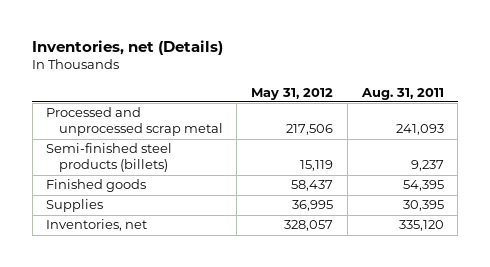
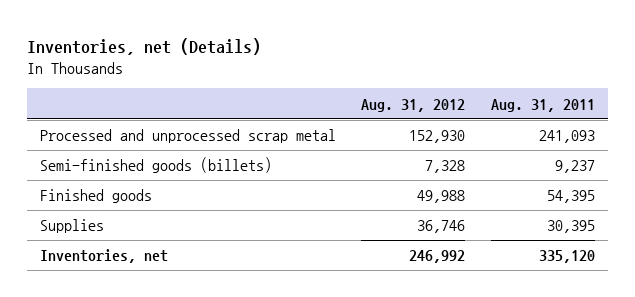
[251,87,334,100] May 31, 2012 -> none
none -> [361,98,466,112] Aug. 31, 2012
[46,143,173,173] Semi-finished steel products (billets) -> [39,157,272,174] Semi-finished goods (billets)

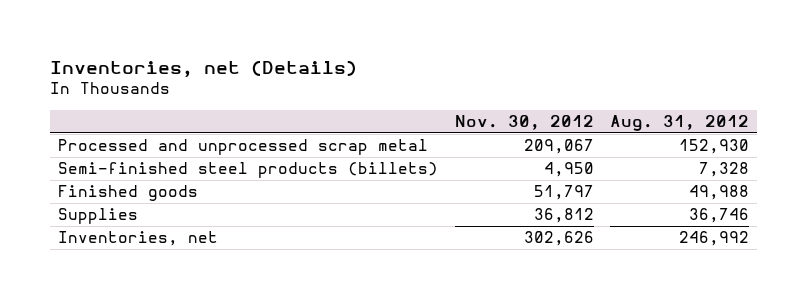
[490,98,595,112] Aug. 31, 2011 -> none
none -> [454,115,594,131] Nov. 30, 2012
[39,157,272,174] Semi-finished goods (billets) -> [58,162,439,179] Semi-finished steel products (billets)

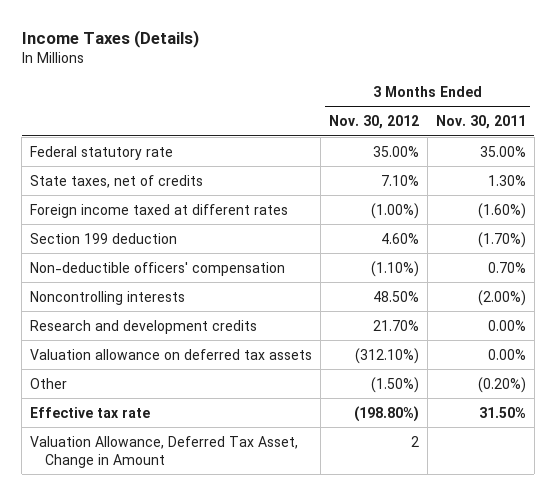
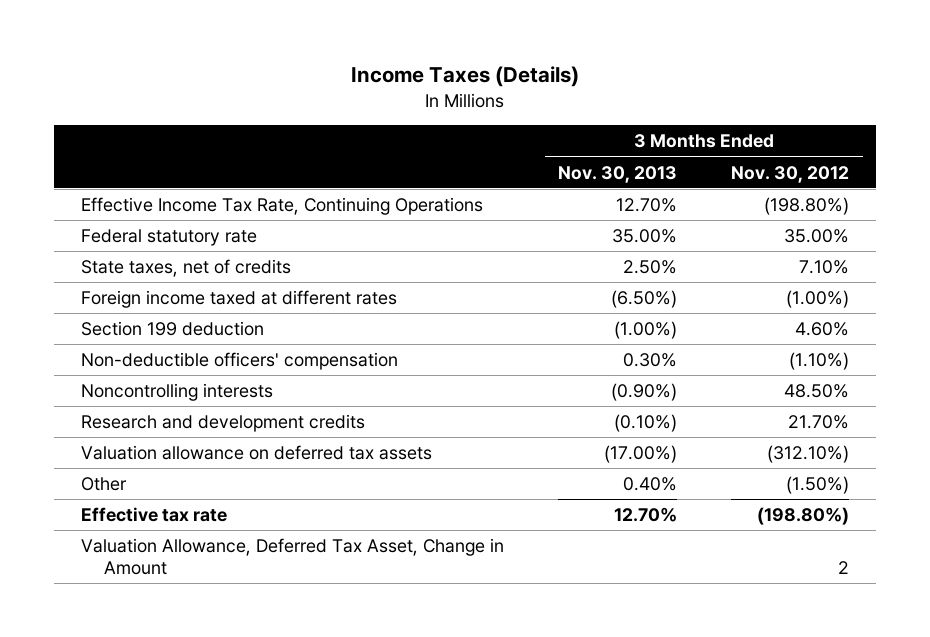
[435,115,526,130] Nov. 30, 2011 -> none
none -> [558,165,678,183] Nov. 30, 2013
none -> [81,197,484,216] Effective Income Tax Rate, Continuing Operations

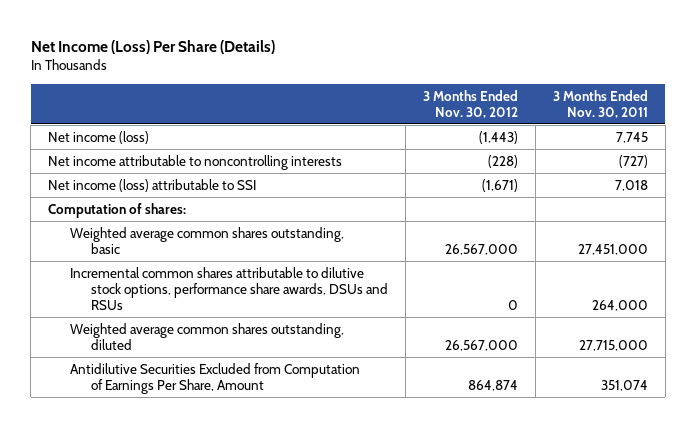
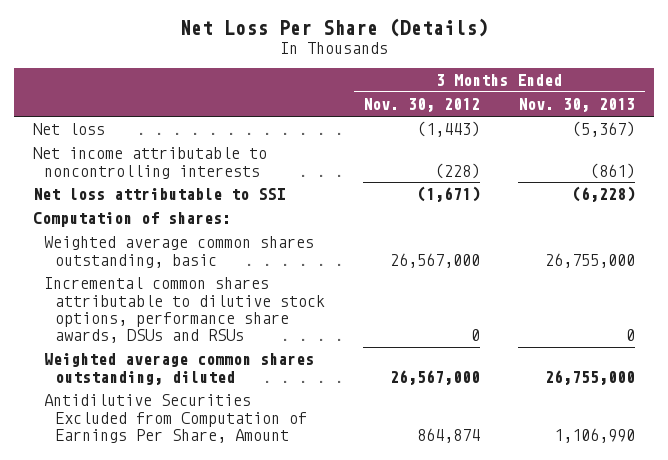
[30,39,275,54] Net Income (Loss) Per Share (Details) -> [180,18,489,38] Net Loss Per Share (Details)
[552,89,648,118] 3 Months Ended Nov. 30, 2011 -> none
none -> [518,98,636,113] Nov. 30, 2013
[48,130,150,144] Net income (loss) -> [33,123,106,136] Net loss
[48,178,257,192] Net income (loss) attributable to SSI -> [33,188,286,201] Net loss attributable to SSI

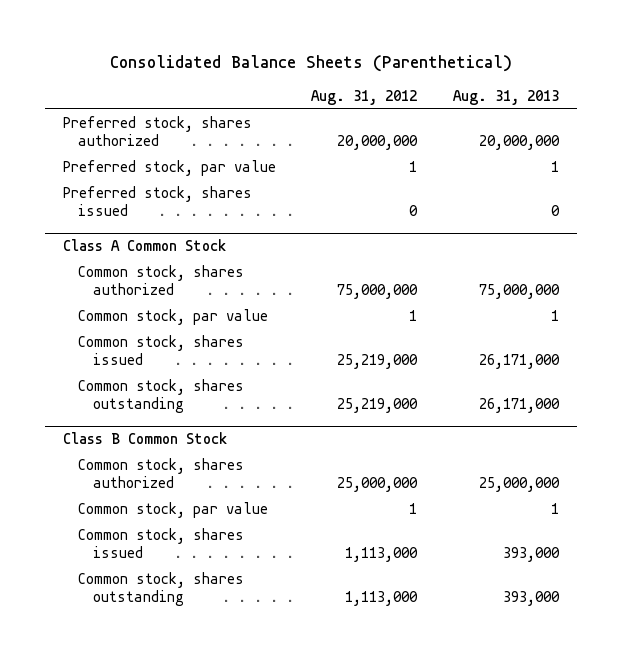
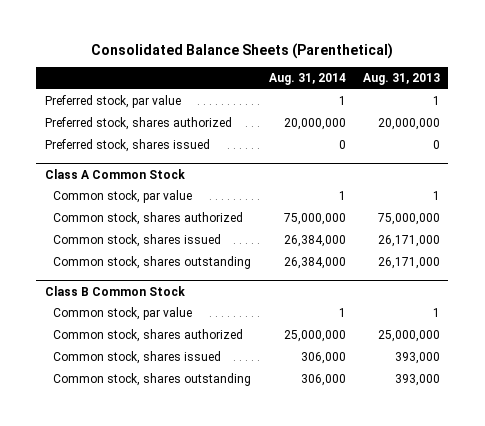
[311,90,418,106] Aug. 31, 2012 -> none
none -> [268,73,346,86] Aug. 31, 2014
[62,115,252,147] Preferred stock, shares authorized -> [44,117,232,131] Preferred stock, shares authorized
[78,264,245,296] Common stock, shares authorized -> [53,212,244,226] Common stock, shares authorized
[78,457,245,489] Common stock, shares authorized -> [53,329,244,343] Common stock, shares authorized

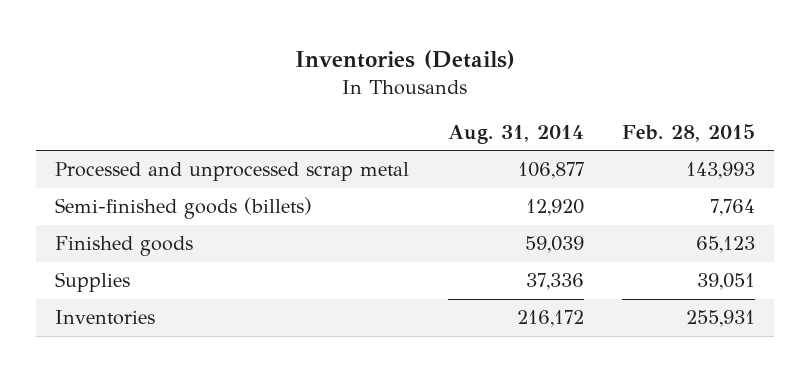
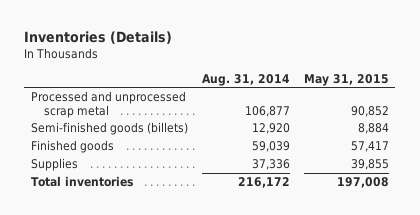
[622,123,756,142] Feb. 28, 2015 -> none
none -> [303,73,389,86] May 31, 2015
[55,310,156,326] Inventories -> [31,176,134,188] Total inventories

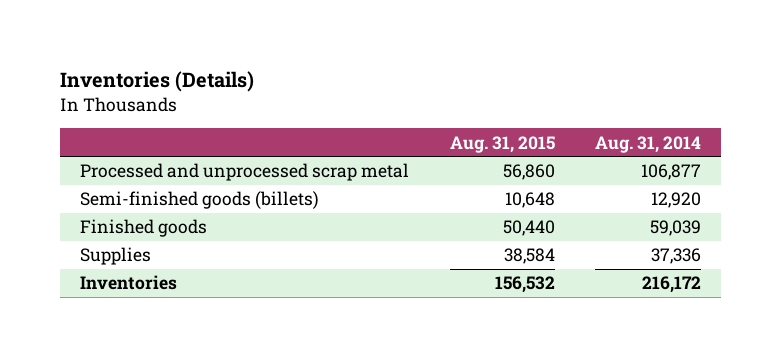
[303,73,389,86] May 31, 2015 -> none
none -> [449,135,555,153] Aug. 31, 2015
[31,176,134,188] Total inventories -> [80,275,178,291] Inventories

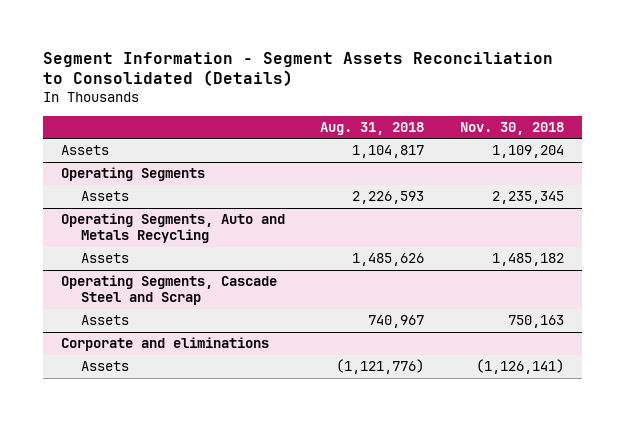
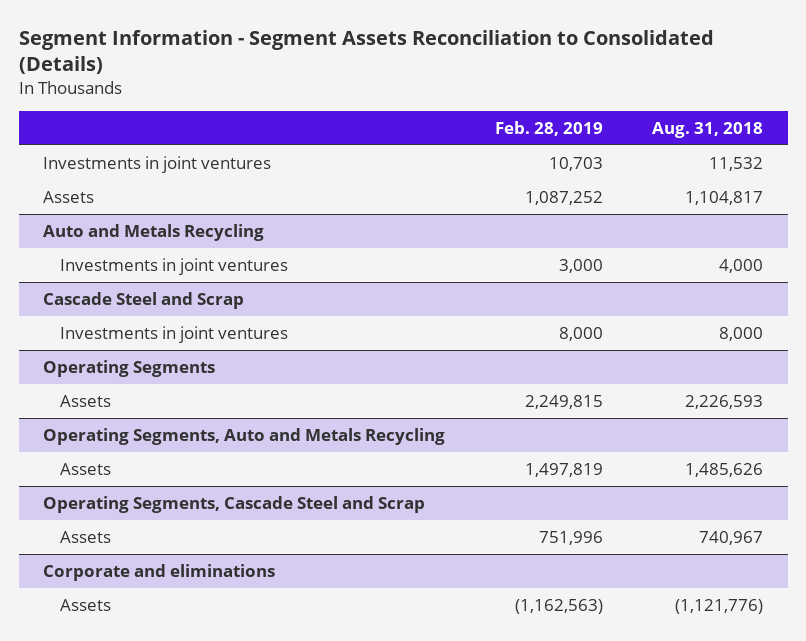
[460,121,565,135] Nov. 30, 2018 -> none
none -> [494,120,603,136] Feb. 28, 2019
none -> [43,156,272,174] Investments in joint ventures
none -> [43,224,265,242] Auto and Metals Recycling
none -> [59,258,288,276] Investments in joint ventures
none -> [43,292,245,310] Cascade Steel and Scrap
none -> [59,326,288,344] Investments in joint ventures

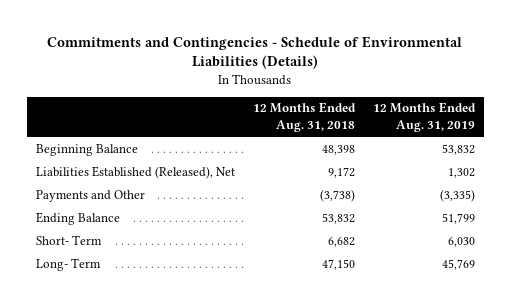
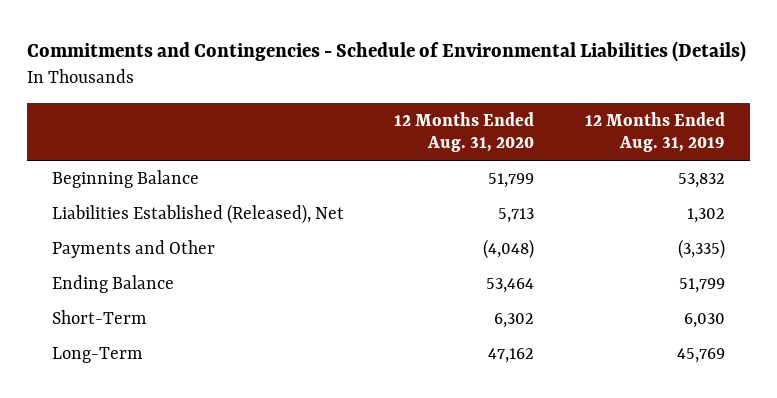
[252,102,356,132] 12 Months Ended Aug. 31, 2018 -> none
none -> [394,111,535,153] 12 Months Ended Aug. 31, 2020
[35,234,102,245] Short- Term -> [52,310,148,325] Short-Term
[35,257,101,271] Long- Term -> [52,347,144,364] Long-Term

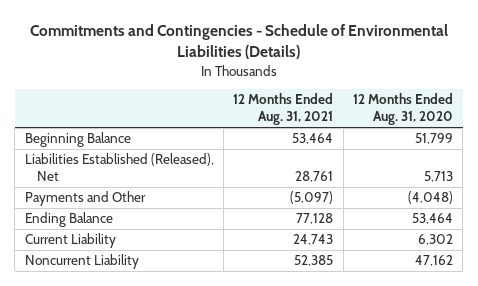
[584,111,725,153] 12 Months Ended Aug. 31, 2019 -> none
none -> [233,93,334,126] 12 Months Ended Aug. 31, 2021
[52,310,148,325] Short-Term -> [24,233,116,249] Current Liability
[52,347,144,364] Long-Term -> [24,254,139,270] Noncurrent Liability

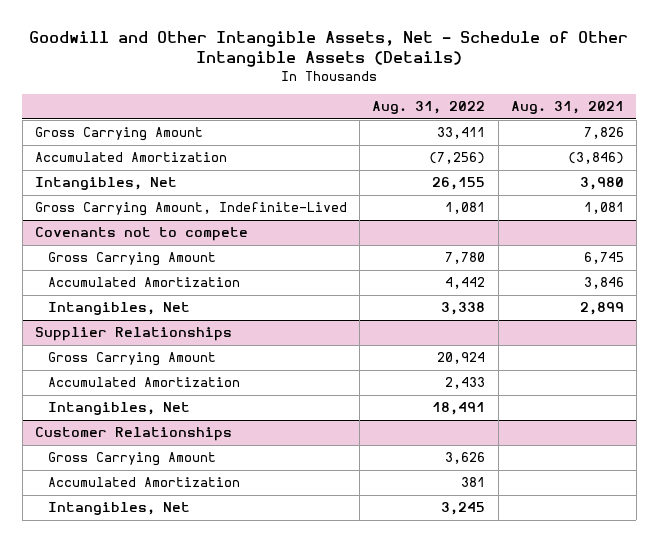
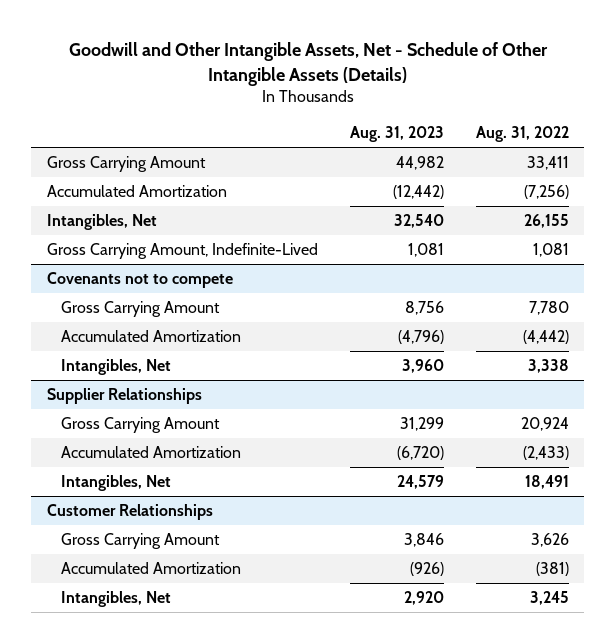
[510,101,624,115] Aug. 31, 2021 -> none
none -> [349,125,444,142] Aug. 31, 2023
[445,277,486,290] 4,442 -> [522,330,569,345] (4,442)
[445,377,486,390] 2,433 -> [522,446,569,461] (2,433)
[461,477,486,488] 381 -> [535,562,569,577] (381)

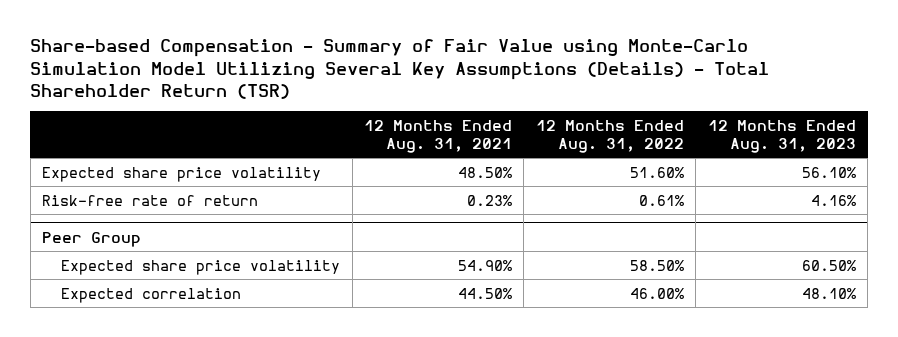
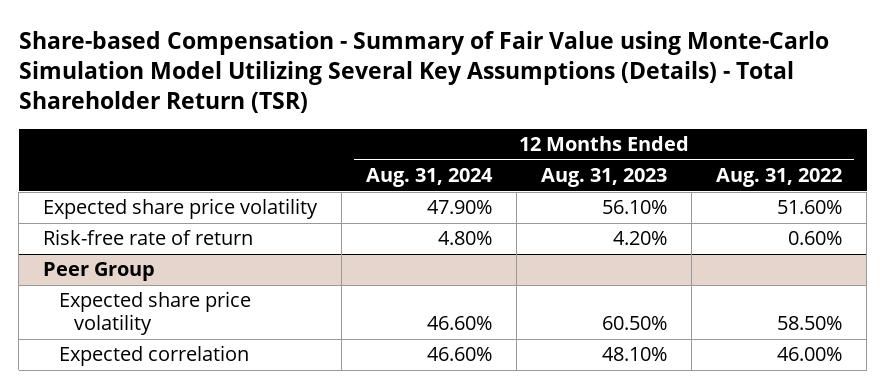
[363,119,512,153] 12 Months Ended Aug. 31, 2021 -> none
none -> [366,168,494,188] Aug. 31, 2024
[638,194,684,206] 0.61% -> [788,231,843,246] 0.60%
[810,194,856,206] 4.16% -> [613,231,668,246] 4.20%

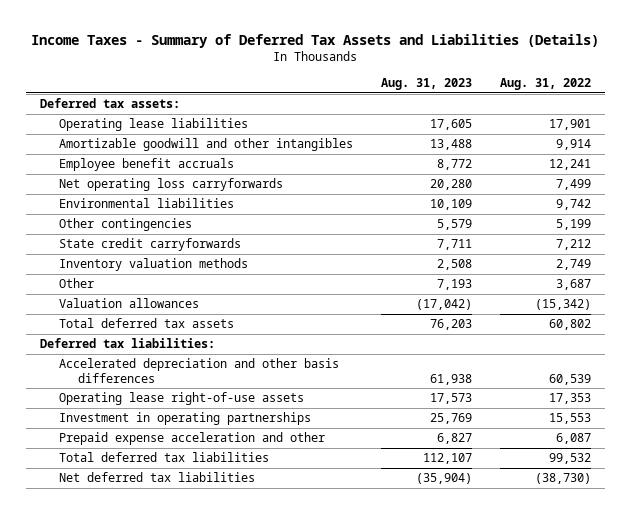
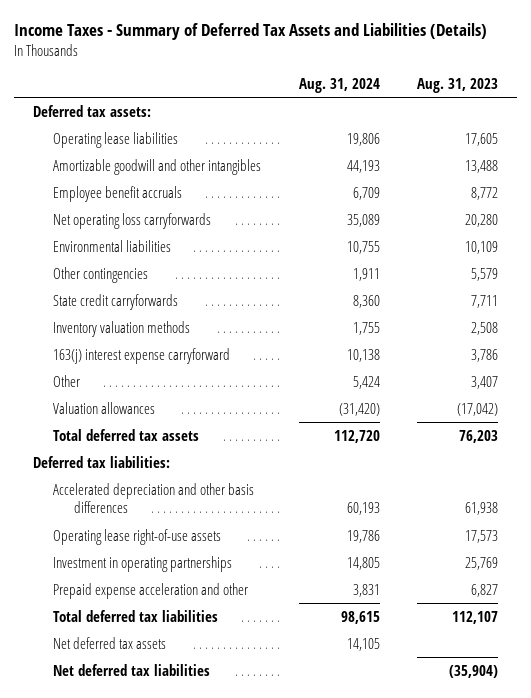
[499,77,591,90] Aug. 31, 2022 -> none
none -> [298,77,380,93] Aug. 31, 2024
none -> [53,347,231,364] 163(j) interest expense carryforward
[436,279,472,291] 7,193 -> [471,375,499,389] 3,407
none -> [53,636,167,649] Net deferred tax assets

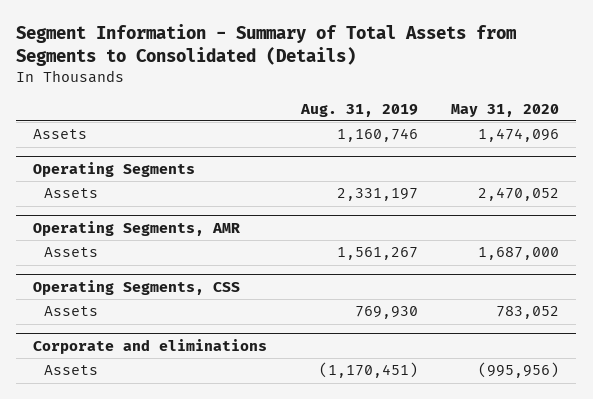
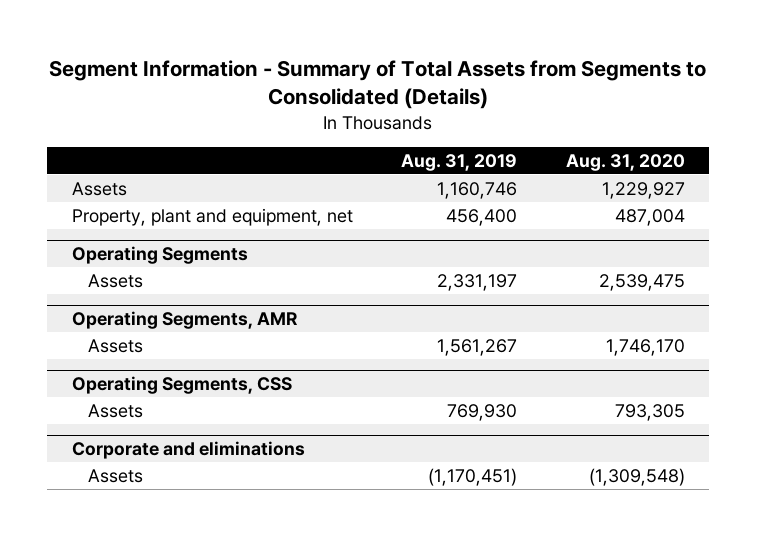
[451,103,560,117] May 31, 2020 -> none
none -> [565,153,685,171] Aug. 31, 2020
none -> [71,208,353,227] Property, plant and equipment, net

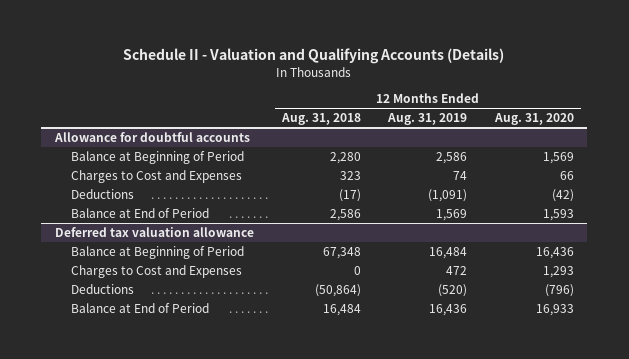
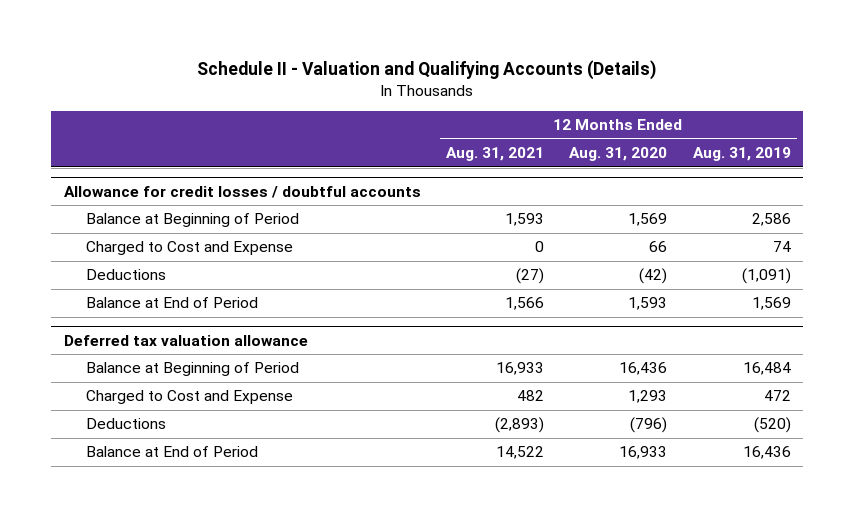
[280,113,361,126] Aug. 31, 2018 -> none
none -> [446,147,545,162] Aug. 31, 2021
[54,132,251,143] Allowance for doubtful accounts -> [63,185,421,198] Allowance for credit losses / doubtful accounts
[70,170,242,184] Charges to Cost and Expenses -> [86,241,294,256] Charged to Cost and Expense
[70,265,242,279] Charges to Cost and Expenses -> [86,390,294,405] Charged to Cost and Expense

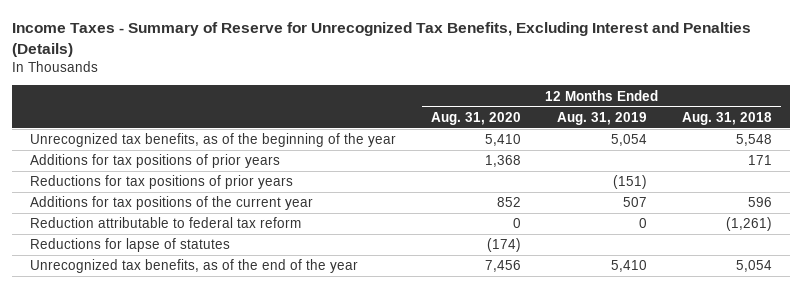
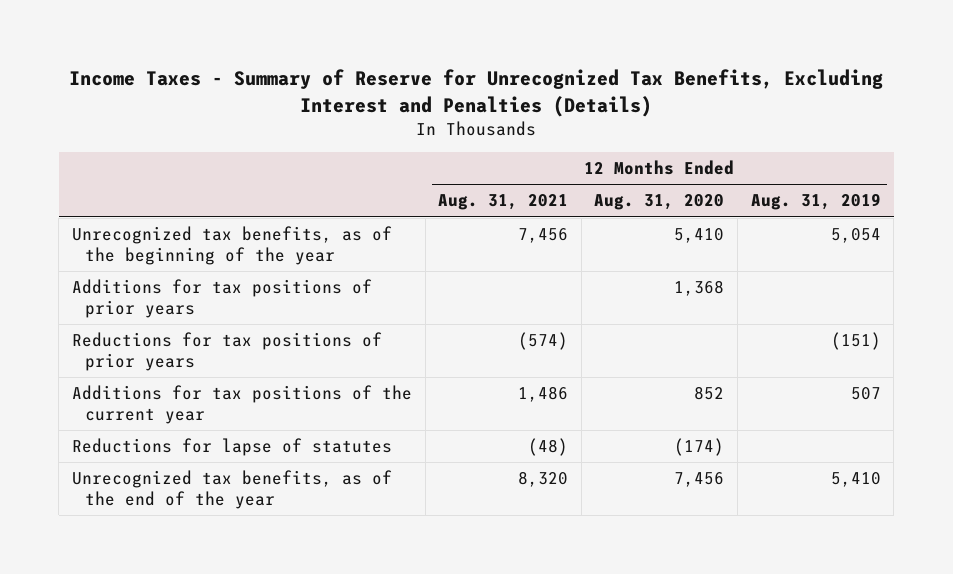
[682,111,773,125] Aug. 31, 2018 -> none
none -> [438,194,569,211] Aug. 31, 2021
[29,217,301,229] Reduction attributable to federal tax reform -> none

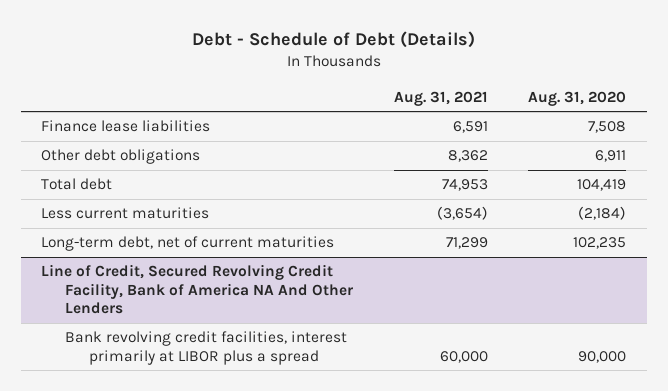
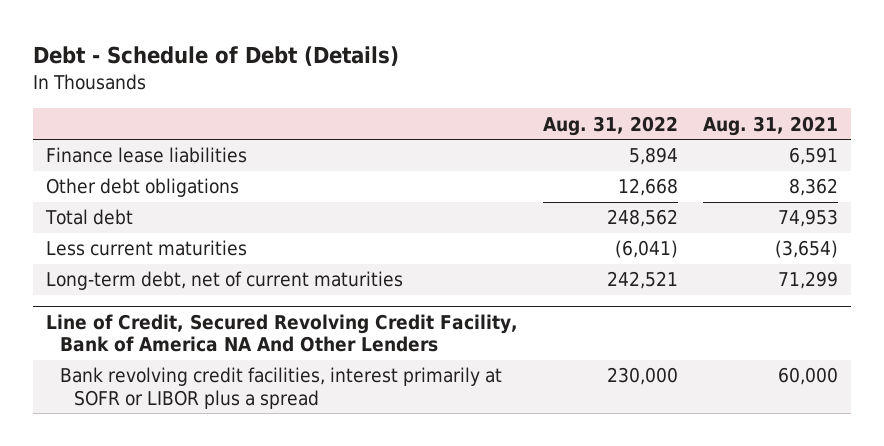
[528,90,627,106] Aug. 31, 2020 -> none
none -> [543,115,679,136] Aug. 31, 2022
[65,331,348,365] Bank revolving credit facilities, interest primarily at LIBOR plus a spread -> [60,367,503,409] Bank revolving credit facilities, interest primarily at SOFR or LIBOR plus a spread

